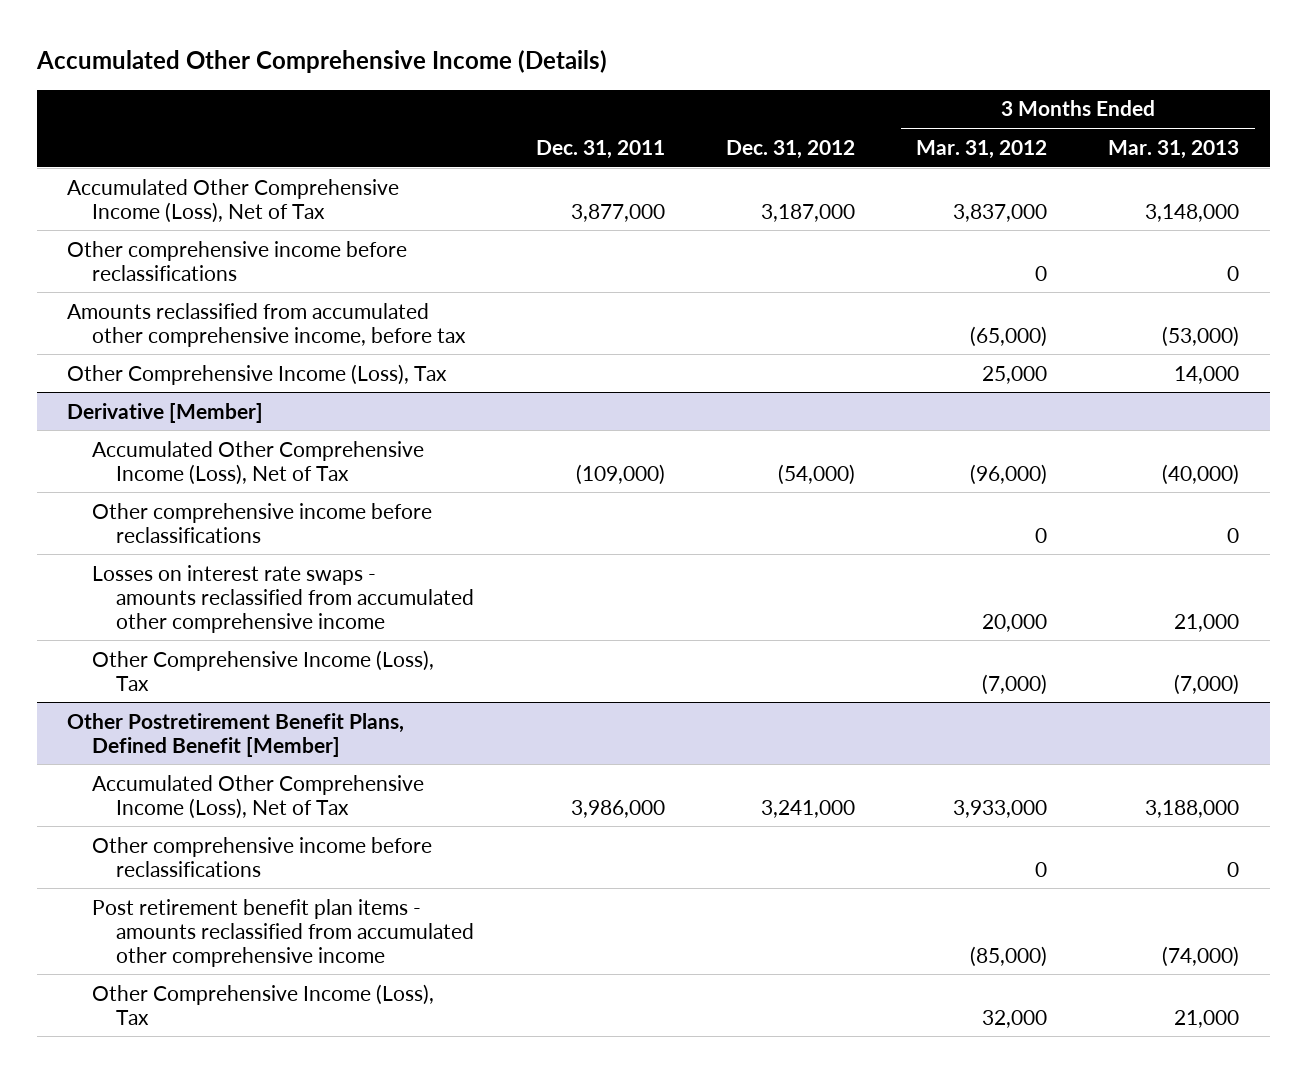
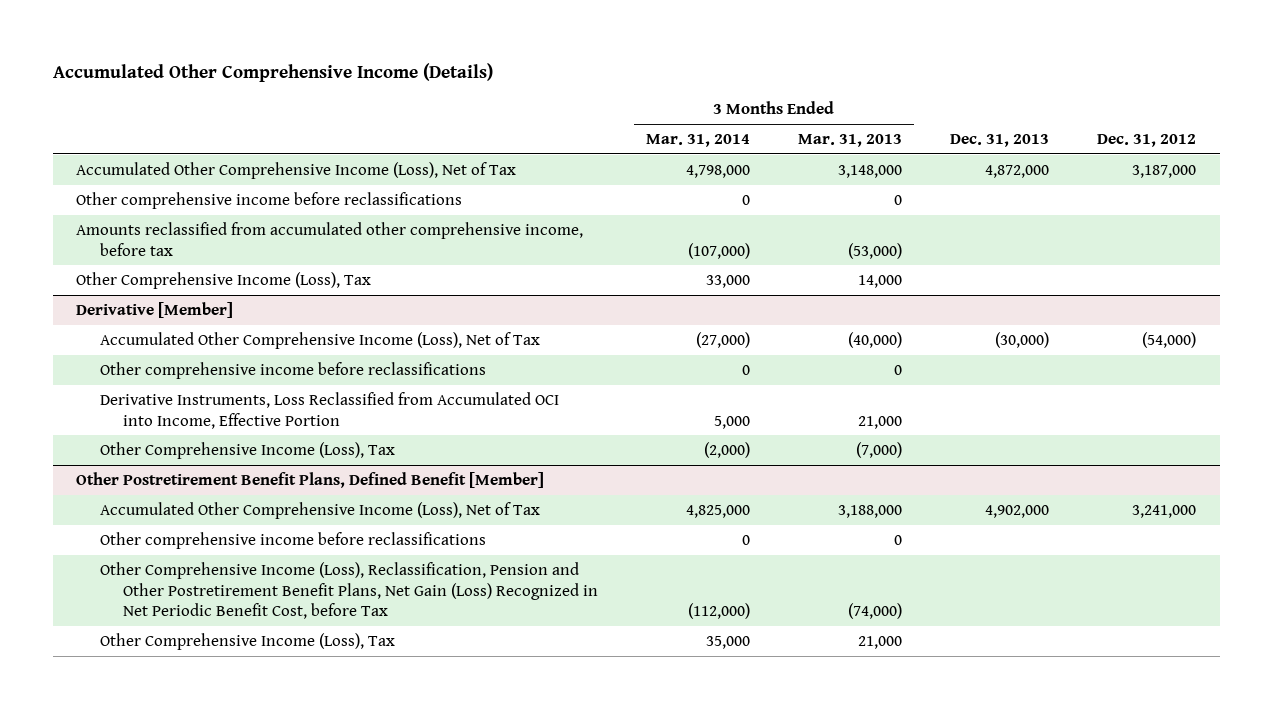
[535,139,665,159] Dec. 31, 2011 -> none
[916,139,1048,159] Mar. 31, 2012 -> none
none -> [646,134,751,148] Mar. 31, 2014
none -> [949,134,1049,148] Dec. 31, 2013
[91,564,475,633] Losses on interest rate swaps - amounts reclassified from accumulated other comprehensive income -> [99,391,559,429] Derivative Instruments, Loss Reclassified from Accumulated OCI into Income, Effective Portion
[91,898,475,967] Post retirement benefit plan items - amounts reclassified from accumulated other comprehensive income -> none
none -> [99,561,599,620] Other Comprehensive Income (Loss), Reclassification, Pension and Other Postretirement Benefit Plans, Net Gain (Loss) Recognized in Net Periodic Benefit Cost, before Tax

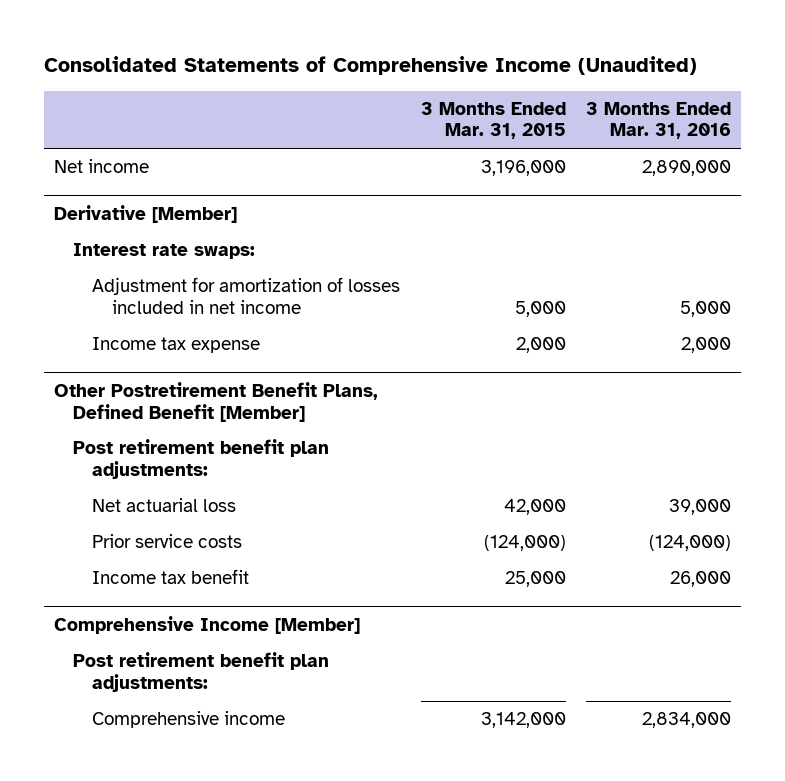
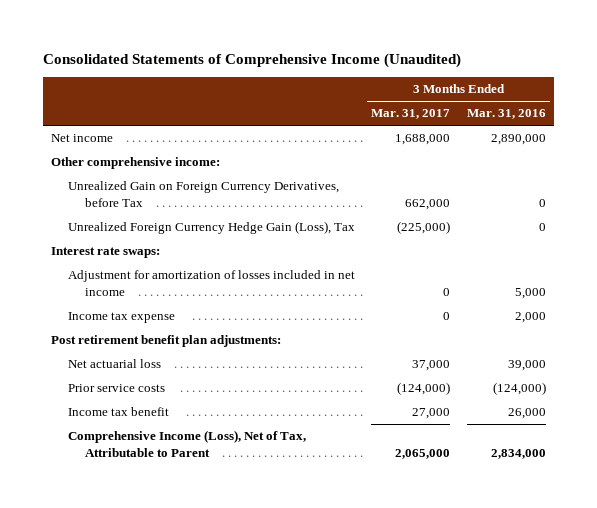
[420,101,566,140] 3 Months Ended Mar. 31, 2015 -> none
none -> [371,109,451,120] Mar. 31, 2017
[53,205,237,224] Derivative [Member] -> none
none -> [51,157,221,170] Other comprehensive income:
none -> [68,181,340,208] Unrealized Gain on Foreign Currency Derivatives, before Tax
none -> [68,221,356,235] Unrealized Foreign Currency Hedge Gain (Loss), Tax
[53,382,378,422] Other Postretirement Benefit Plans, Defined Benefit [Member] -> none
[53,616,360,635] Comprehensive Income [Member] -> none
[73,652,330,692] Post retirement benefit plan adjustments: -> none
[92,711,286,729] Comprehensive income -> [68,430,307,458] Comprehensive Income (Loss), Net of Tax, Attributable to Parent

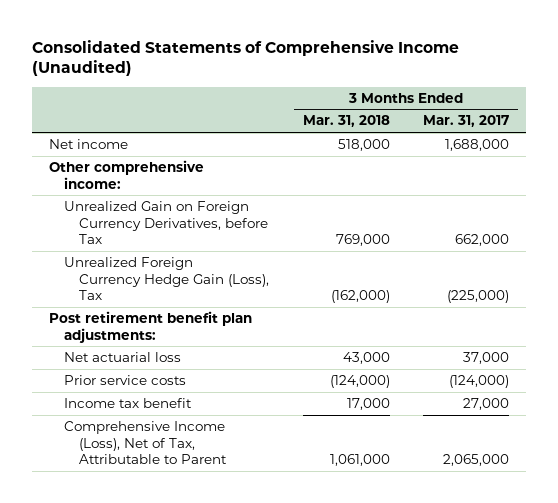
[466,109,546,120] Mar. 31, 2016 -> none
none -> [302,115,390,128] Mar. 31, 2018
[51,247,161,259] Interest rate swaps: -> none
[68,270,356,297] Adjustment for amortization of losses included in net income -> none
[68,312,176,324] Income tax expense -> none

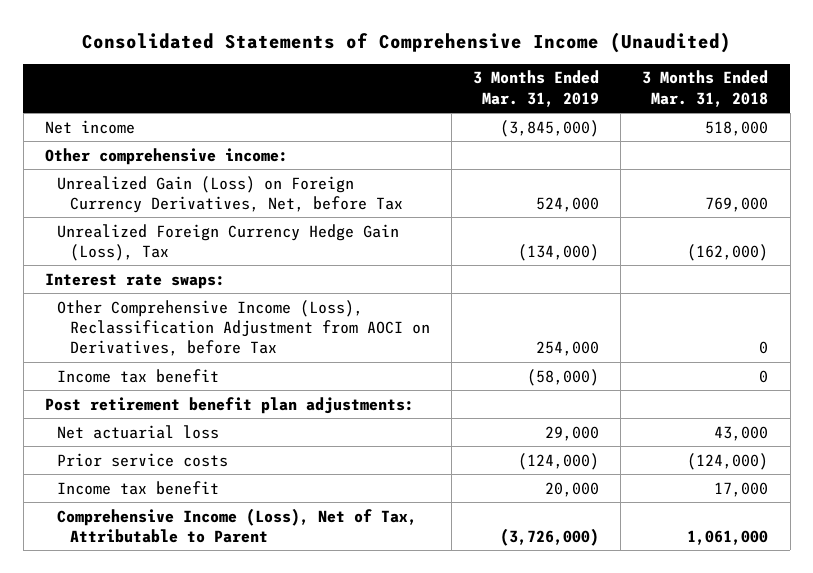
[423,115,510,128] Mar. 31, 2017 -> none
none -> [473,70,600,107] 3 Months Ended Mar. 31, 2019
[63,201,269,245] Unrealized Gain on Foreign Currency Derivatives, before Tax -> [57,175,403,213] Unrealized Gain (Loss) on Foreign Currency Derivatives, Net, before Tax
none -> [44,272,225,289] Interest rate swaps:
none -> [57,299,430,357] Other Comprehensive Income (Loss), Reclassification Adjustment from AOCI on Derivatives, before Tax
none -> [57,368,220,383] Income tax benefit

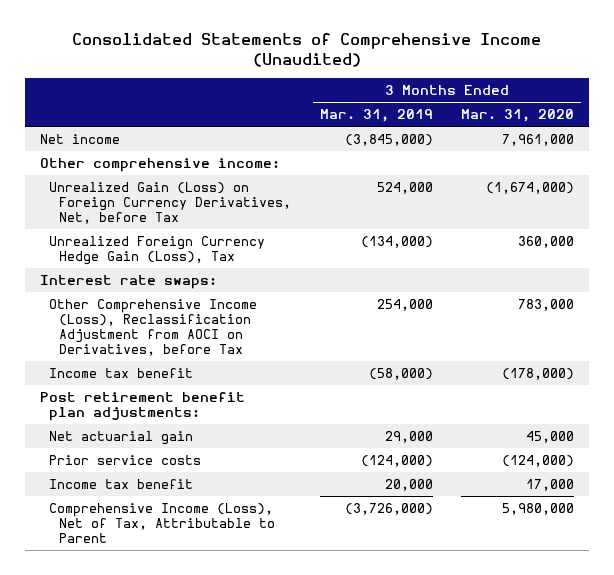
[642,70,769,107] 3 Months Ended Mar. 31, 2018 -> none
none -> [461,109,575,123] Mar. 31, 2020
[57,424,220,439] Net actuarial loss -> [49,430,194,445] Net actuarial gain

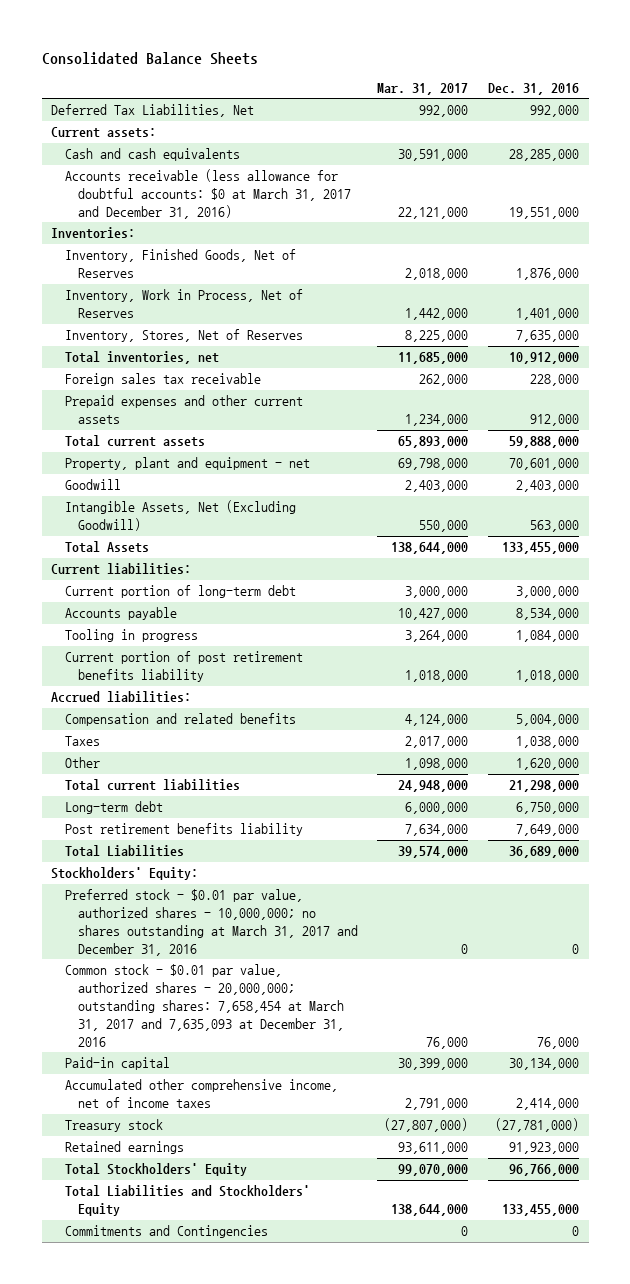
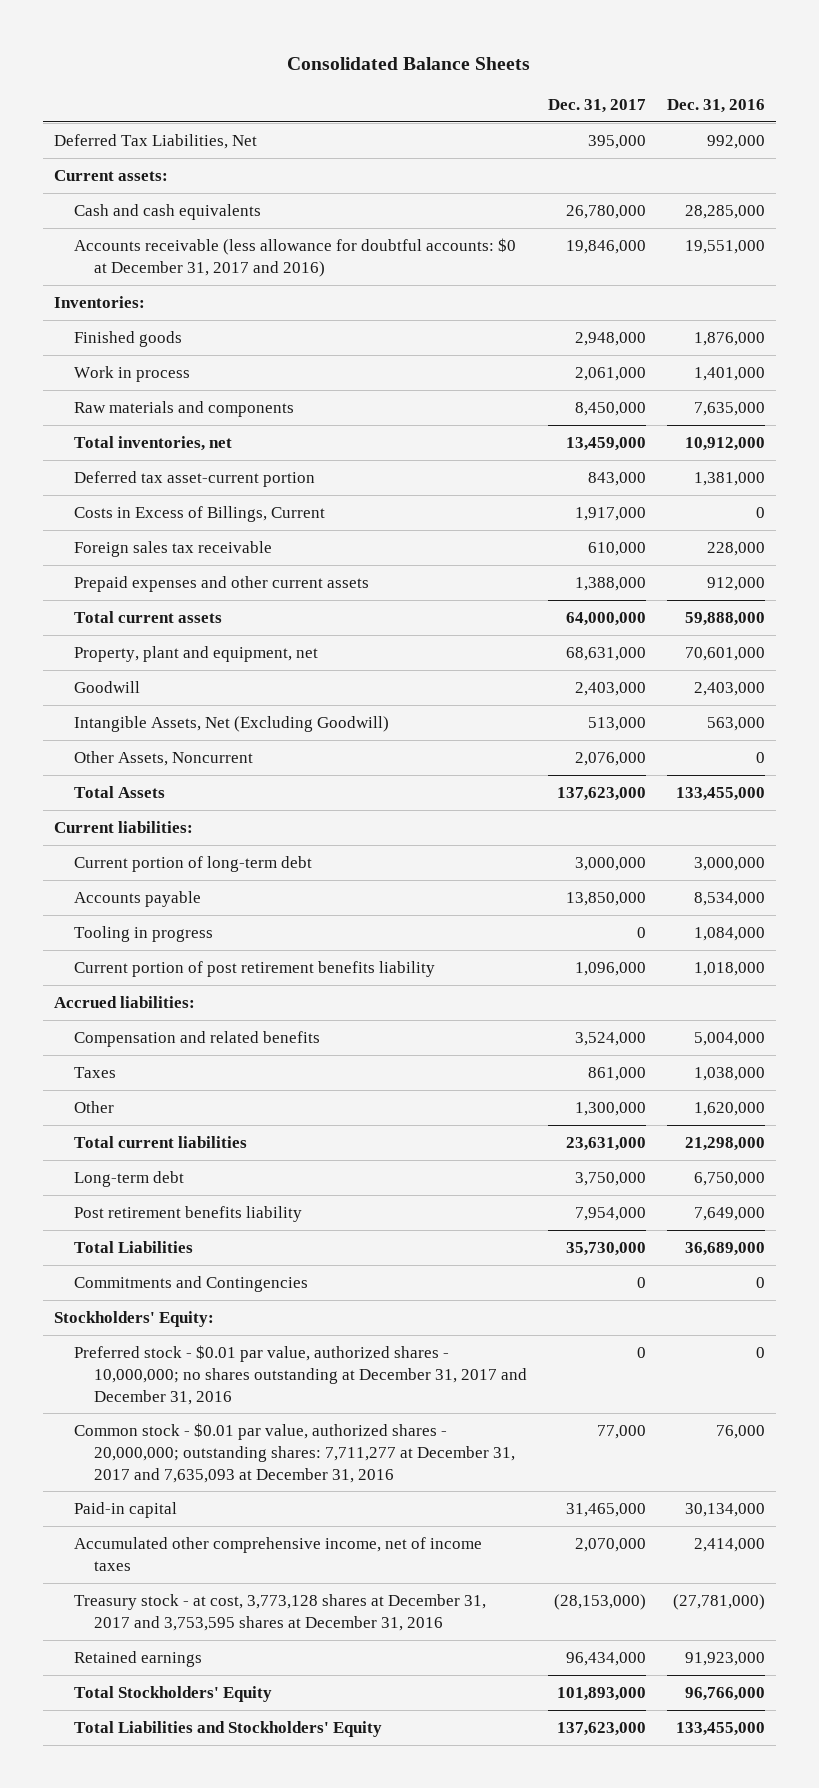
[377,83,469,96] Mar. 31, 2017 -> none
none -> [548,99,647,114] Dec. 31, 2017
[64,169,351,219] Accounts receivable (less allowance for doubtful accounts: $0 at March 31, 2017 and December 31, 2016) -> [73,237,516,277] Accounts receivable (less allowance for doubtful accounts: $0 at December 31, 2017 and 2016)
[64,249,296,279] Inventory, Finished Goods, Net of Reserves -> [73,330,182,347] Finished goods
[64,289,303,319] Inventory, Work in Process, Net of Reserves -> [73,365,190,382] Work in process
[64,329,303,343] Inventory, Stores, Net of Reserves -> [73,400,294,417] Raw materials and components
none -> [73,470,315,487] Deferred tax asset-current portion
none -> [73,505,325,522] Costs in Excess of Billings, Current
[64,457,310,471] Property, plant and equipment - net -> [73,645,318,662] Property, plant and equipment, net
none -> [73,750,253,766] Other Assets, Noncurrent
[64,1225,268,1239] Commitments and Contingencies -> [73,1275,308,1292] Commitments and Contingencies
[64,889,358,956] Preferred stock - $0.01 par value, authorized shares - 10,000,000; no shares outstanding at March 31, 2017 and December 31, 2016 -> [73,1344,528,1405] Preferred stock - $0.01 par value, authorized shares - 10,000,000; no shares outstanding at December 31, 2017 and December 31, 2016
[64,964,344,1047] Common stock - $0.01 par value, authorized shares - 20,000,000; outstanding shares: 7,658,454 at March 31, 2017 and 7,635,093 at December 31, 2016 -> [73,1422,516,1483] Common stock - $0.01 par value, authorized shares - 20,000,000; outstanding shares: 7,711,277 at December 31, 2017 and 7,635,093 at December 31, 2016
[64,1119,163,1133] Treasury stock -> [73,1593,486,1631] Treasury stock - at cost, 3,773,128 shares at December 31, 2017 and 3,753,595 shares at December 31, 2016

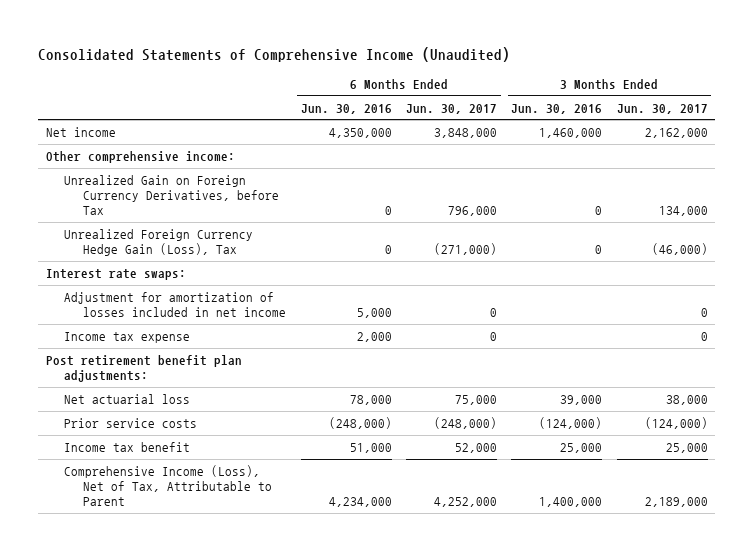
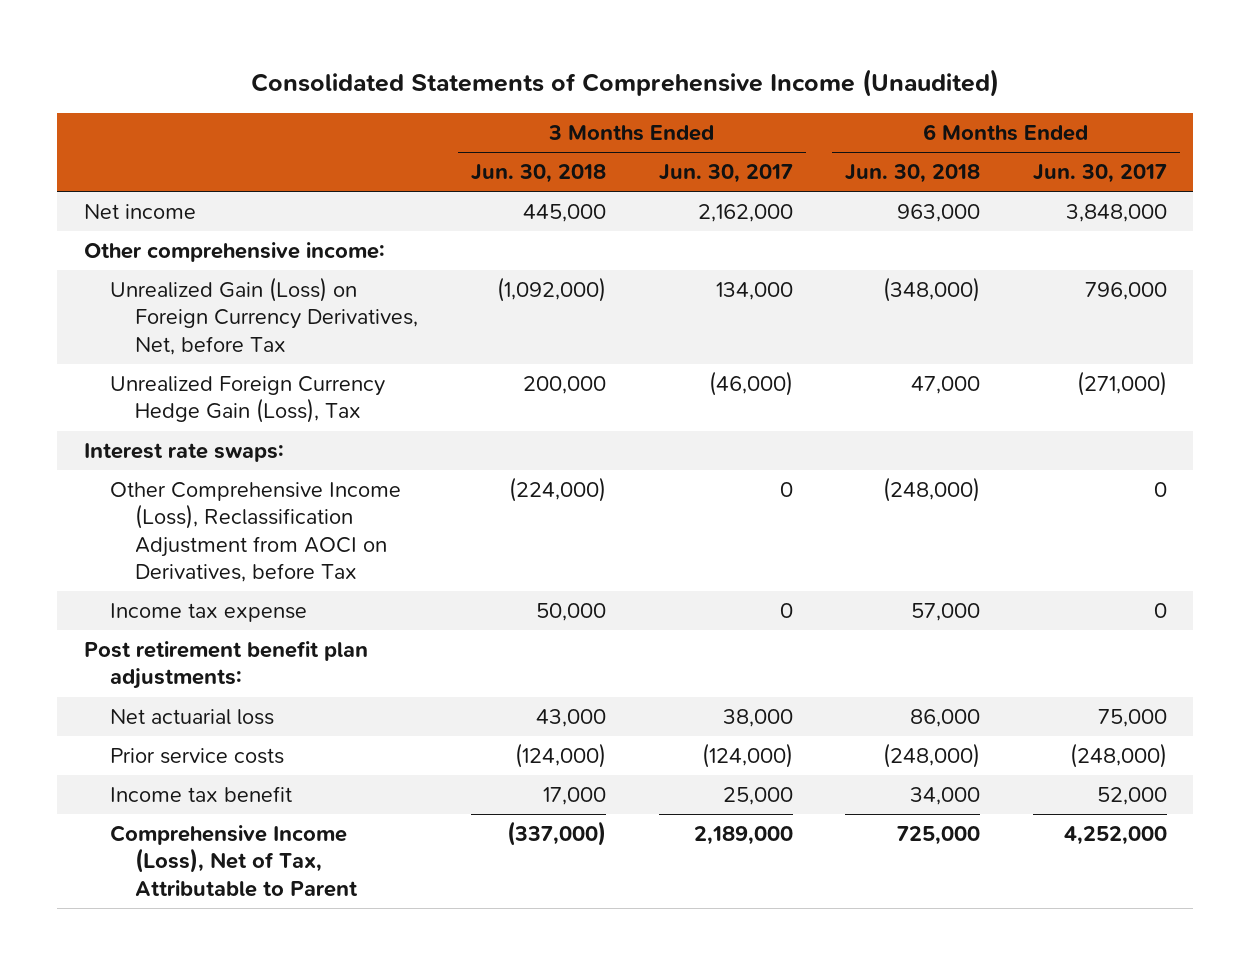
[300,103,392,114] Jun. 30, 2016 -> none
[511,103,603,114] Jun. 30, 2016 -> none
none -> [470,164,606,184] Jun. 30, 2018
none -> [845,164,981,184] Jun. 30, 2018
[64,175,280,215] Unrealized Gain on Foreign Currency Derivatives, before Tax -> [109,276,419,355] Unrealized Gain (Loss) on Foreign Currency Derivatives, Net, before Tax
[64,292,287,318] Adjustment for amortization of losses included in net income -> [109,481,401,583] Other Comprehensive Income (Loss), Reclassification Adjustment from AOCI on Derivatives, before Tax

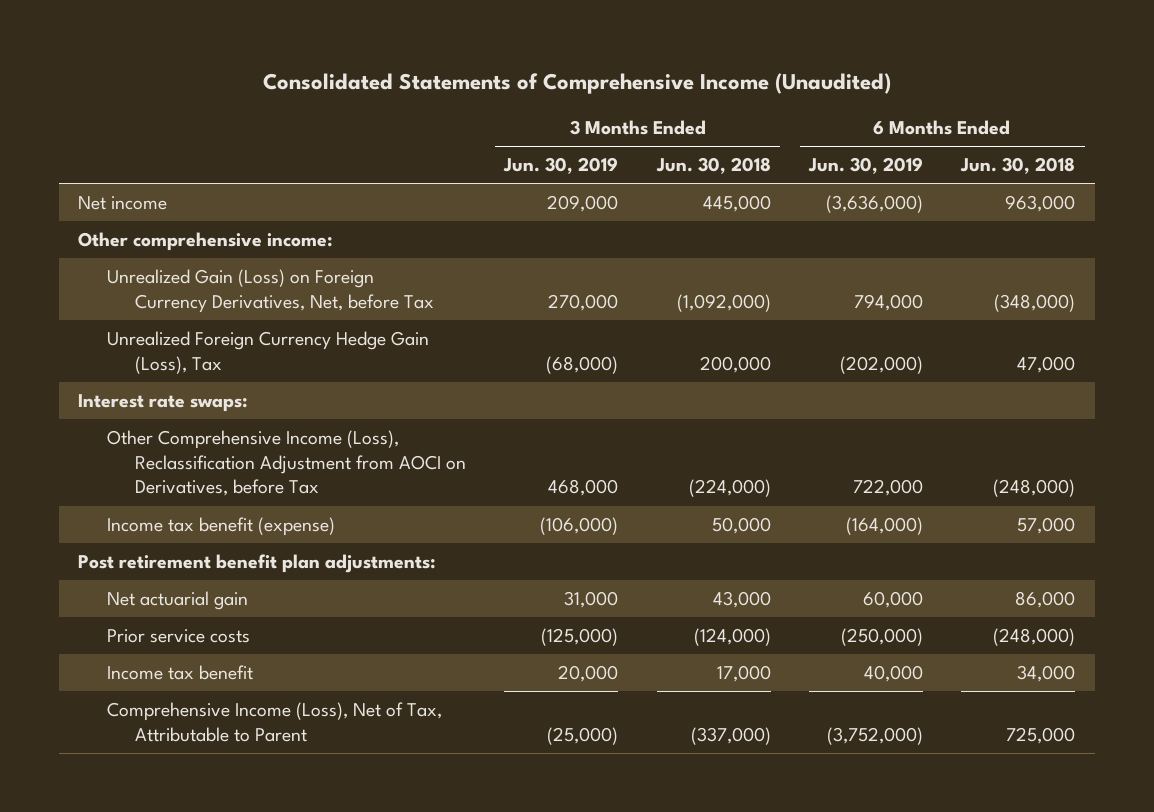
[658,164,793,184] Jun. 30, 2017 -> none
[1032,164,1167,184] Jun. 30, 2017 -> none
none -> [503,157,619,175] Jun. 30, 2019
none -> [808,157,924,175] Jun. 30, 2019
[109,602,307,622] Income tax expense -> [106,516,335,536] Income tax benefit (expense)
[109,708,274,725] Net actuarial loss -> [106,590,248,610] Net actuarial gain

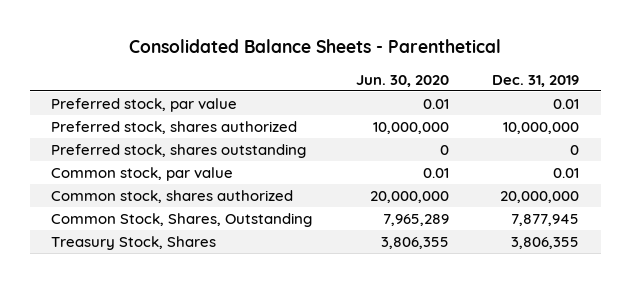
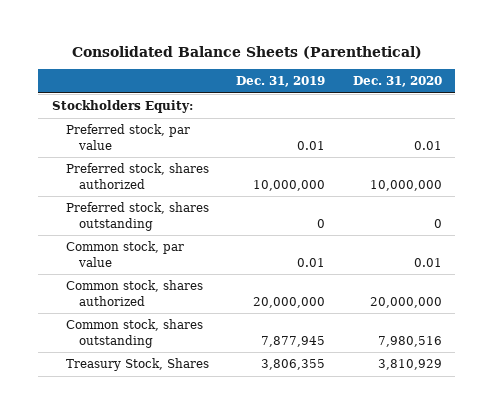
[129,38,502,53] Consolidated Balance Sheets - Parenthetical -> [71,45,422,59] Consolidated Balance Sheets (Parenthetical)
[355,74,449,87] Jun. 30, 2020 -> none
none -> [352,76,442,88] Dec. 31, 2020
none -> [52,100,194,114] Stockholders Equity:
[51,212,313,227] Common Stock, Shares, Outstanding -> [65,319,203,348] Common stock, shares outstanding

